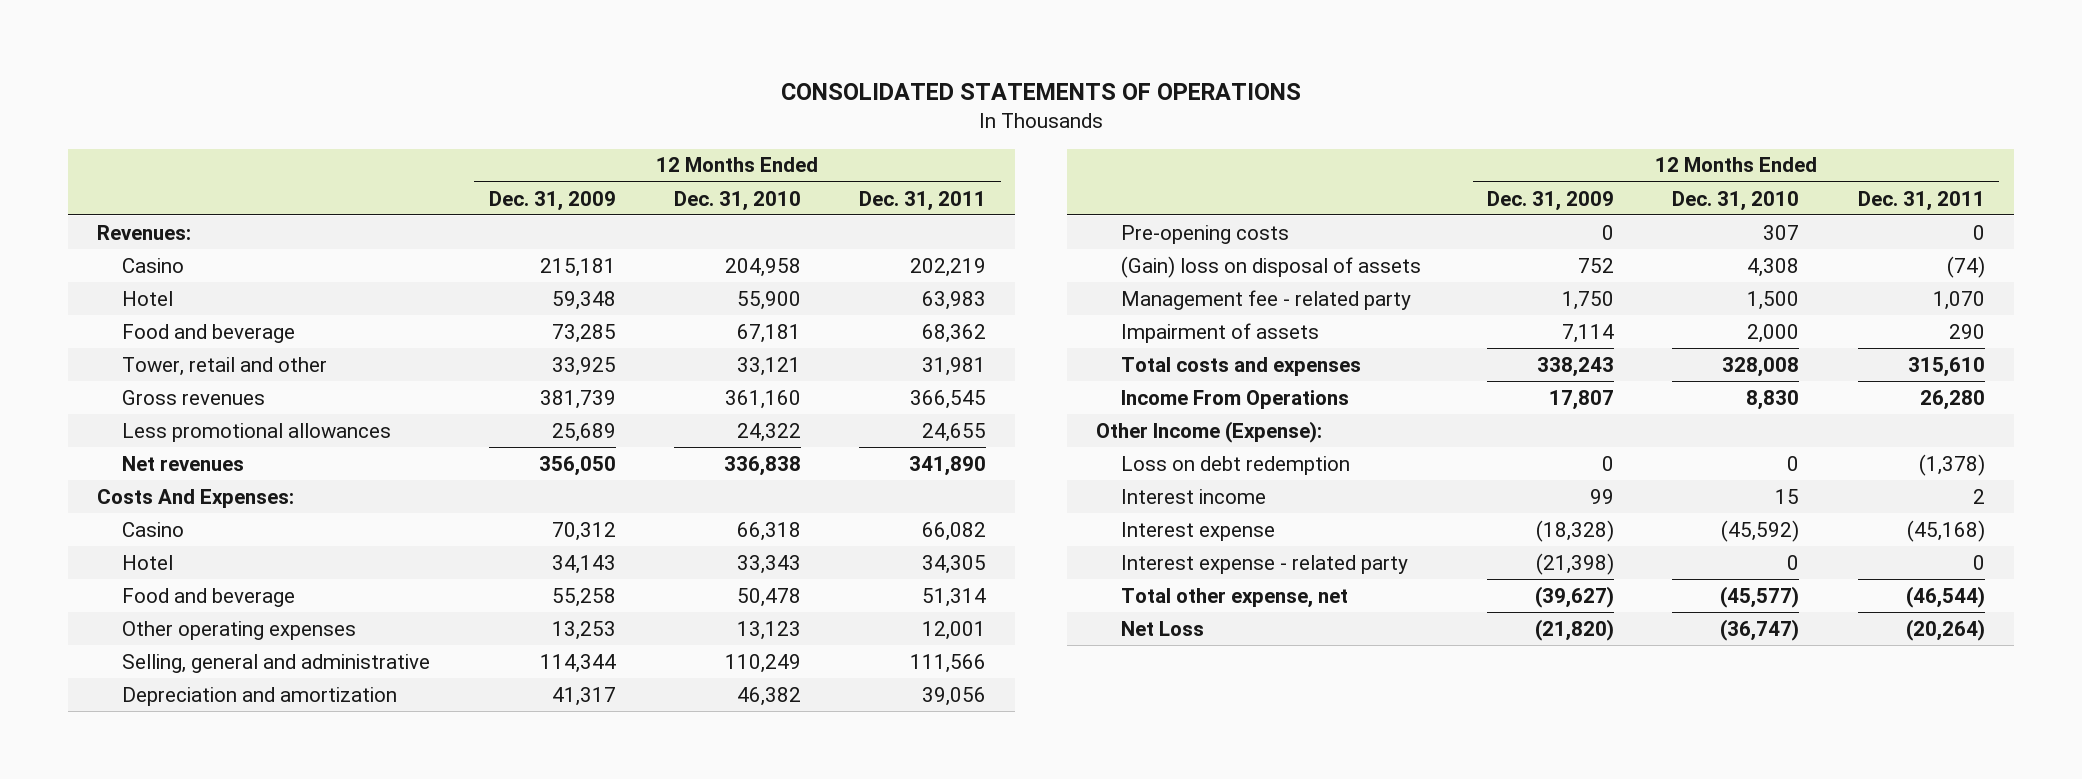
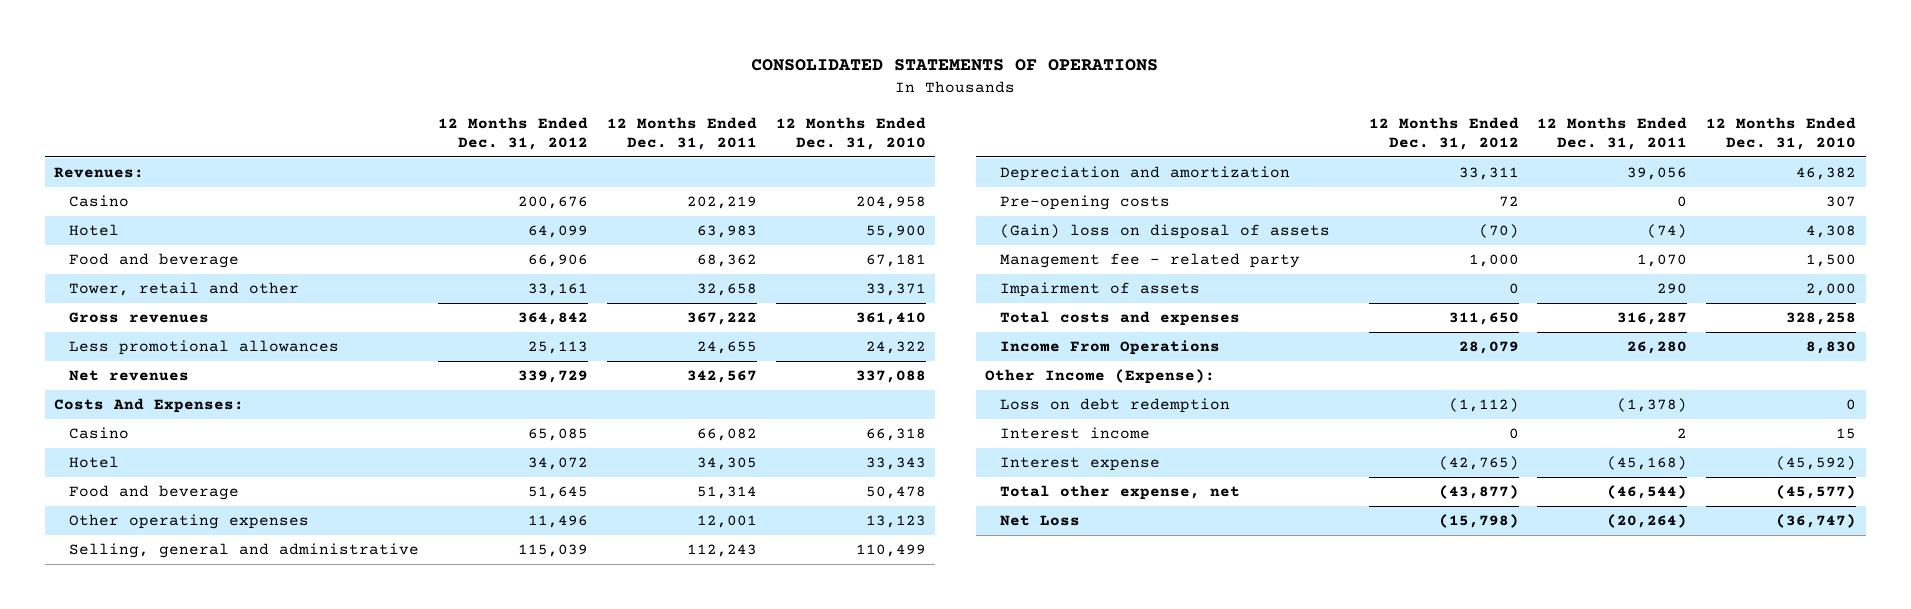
[488,190,616,211] Dec. 31, 2009 -> none
none -> [437,116,588,151] 12 Months Ended Dec. 31, 2012
[736,356,801,376] 33,121 -> [865,283,926,297] 33,371
[922,356,987,376] 31,981 -> [696,283,757,297] 32,658
[724,389,801,409] 361,160 -> [855,312,926,326] 361,410
[910,389,987,409] 366,545 -> [686,312,757,326] 367,222
[723,455,801,476] 336,838 -> [855,370,926,384] 337,088
[909,455,987,476] 341,890 -> [686,370,757,384] 342,567
[724,653,801,673] 110,249 -> [855,544,926,558] 110,499
[910,653,987,673] 111,566 -> [686,544,757,558] 112,243
[1722,356,1800,377] 328,008 -> [1786,312,1857,326] 328,258
[1907,356,1985,377] 315,610 -> [1617,312,1688,326] 316,287
[1120,554,1408,574] Interest expense - related party -> none

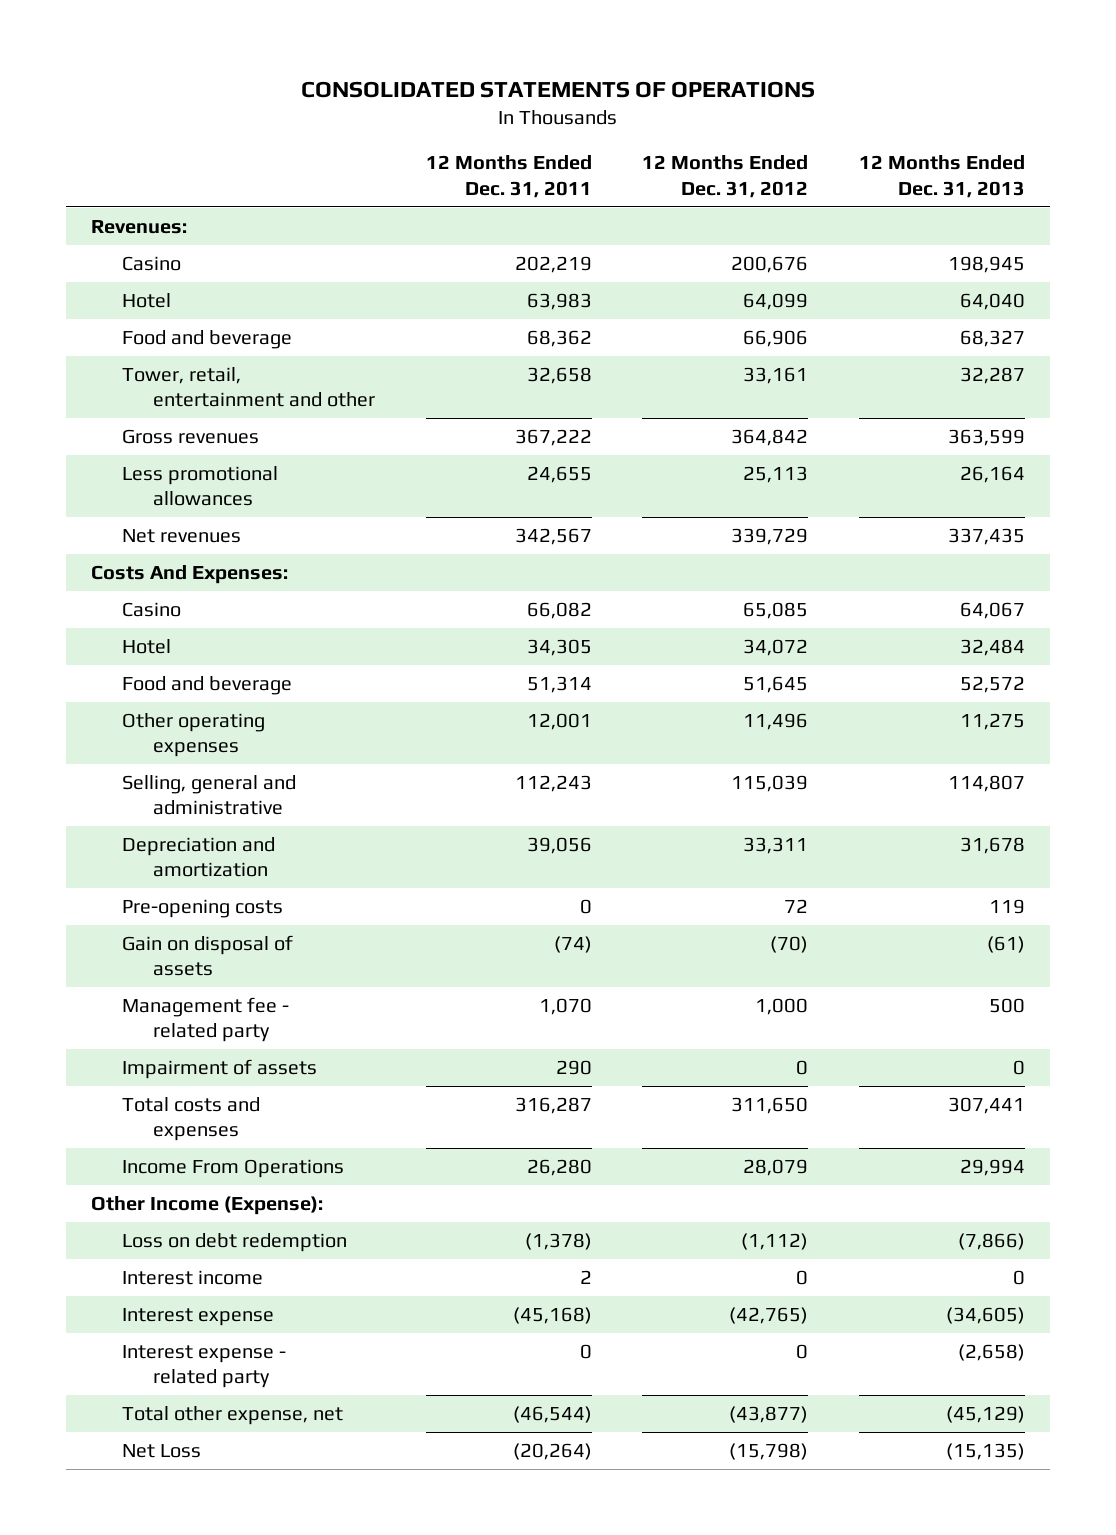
[775,116,926,151] 12 Months Ended Dec. 31, 2010 -> none
none -> [858,155,1025,198] 12 Months Ended Dec. 31, 2013
[68,282,299,297] Tower, retail and other -> [122,367,376,408] Tower, retail, entertainment and other
[999,224,1330,240] (Gain) loss on disposal of assets -> [122,935,294,977] Gain on disposal of assets
none -> [122,1345,287,1389] Interest expense - related party

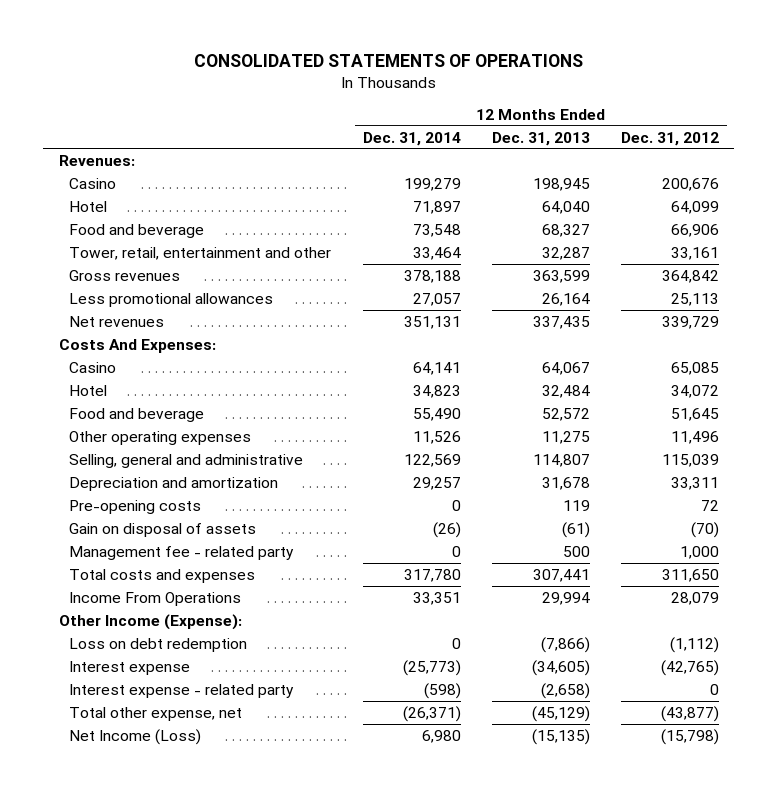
[425,155,592,198] 12 Months Ended Dec. 31, 2011 -> none
none -> [362,131,461,146] Dec. 31, 2014
[122,1059,318,1080] Impairment of assets -> none
[122,1270,264,1286] Interest income -> none
[122,1444,202,1459] Net Loss -> [69,728,202,745] Net Income (Loss)

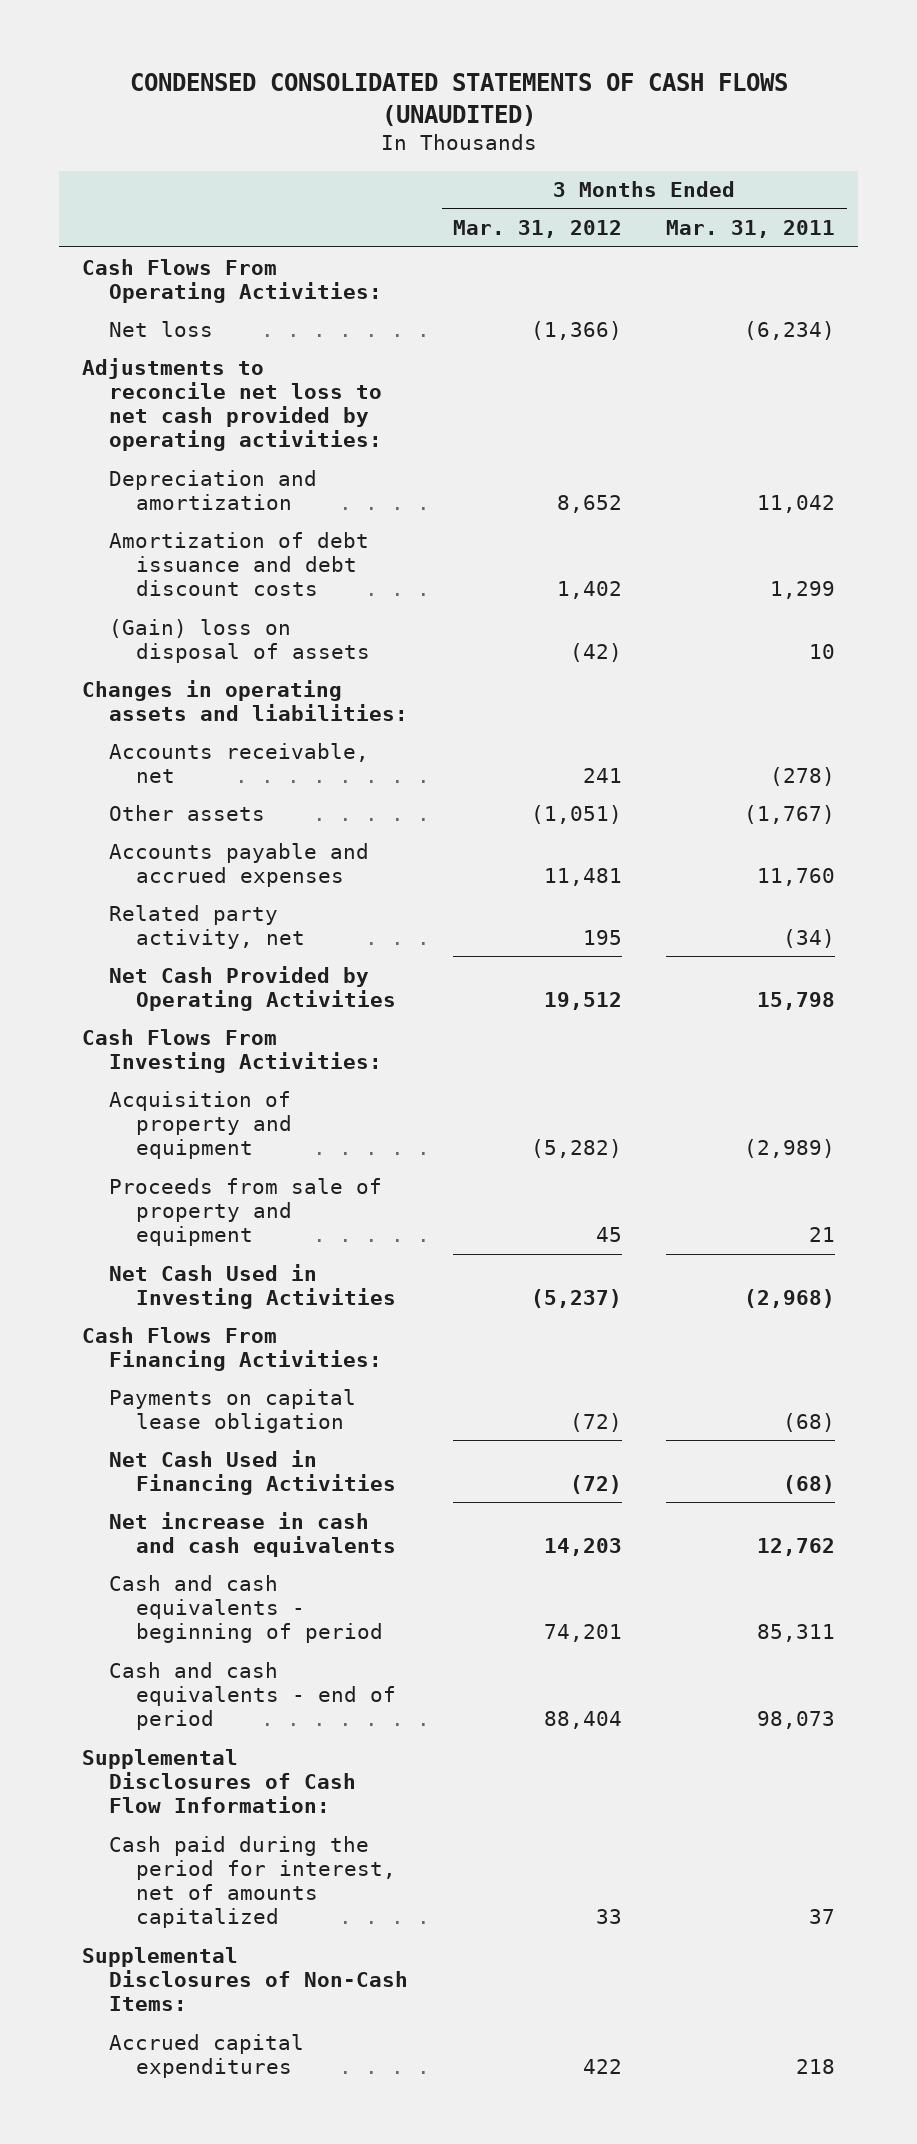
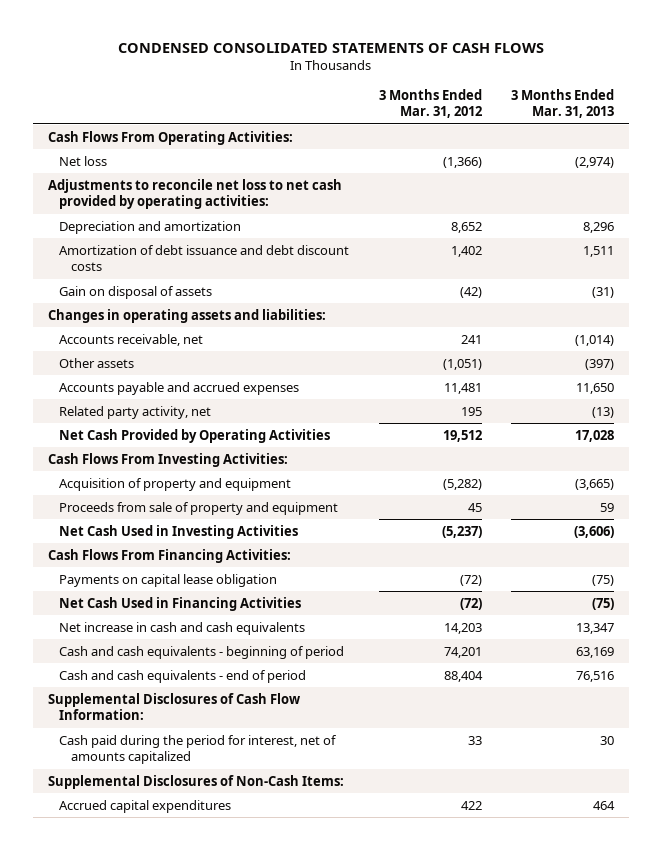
[129,73,788,126] CONDENSED CONSOLIDATED STATEMENTS OF CASH FLOWS (UNAUDITED) -> [117,42,544,53] CONDENSED CONSOLIDATED STATEMENTS OF CASH FLOWS
[666,220,836,239] Mar. 31, 2011 -> none
none -> [511,88,615,119] 3 Months Ended Mar. 31, 2013
[108,618,371,663] (Gain) loss on disposal of assets -> [59,285,213,299] Gain on disposal of assets

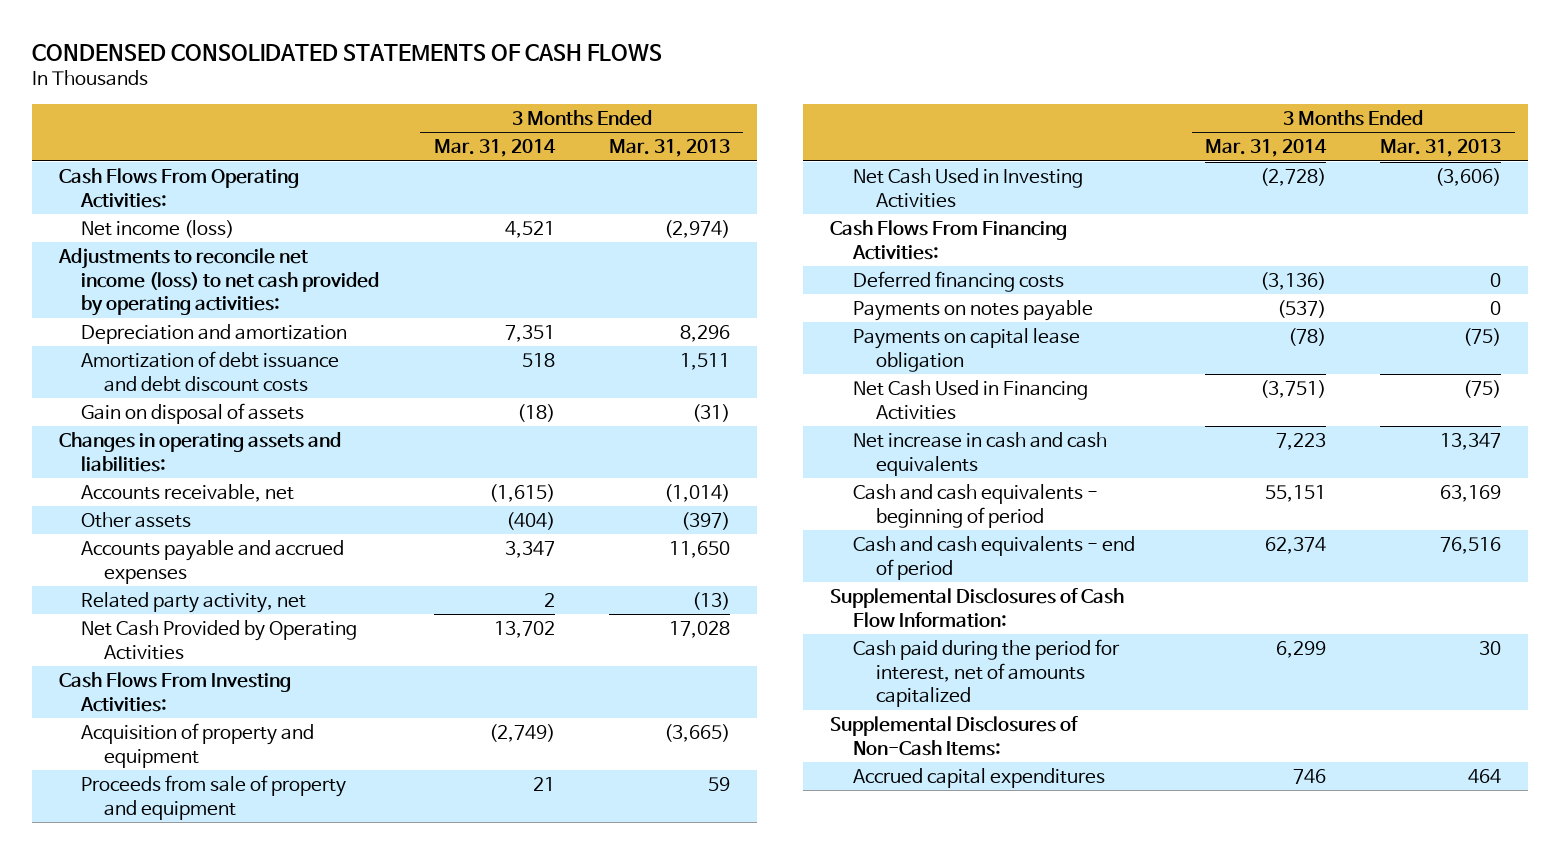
[378,88,482,119] 3 Months Ended Mar. 31, 2012 -> none
none -> [433,139,556,158] Mar. 31, 2014
[59,155,108,166] Net loss -> [81,219,235,238] Net income (loss)
[47,178,342,210] Adjustments to reconcile net loss to net cash provided by operating activities: -> [57,247,380,317] Adjustments to reconcile net income (loss) to net cash provided by operating activities:
none -> [852,270,1064,292] Deferred financing costs
none -> [852,299,1093,321] Payments on notes payable

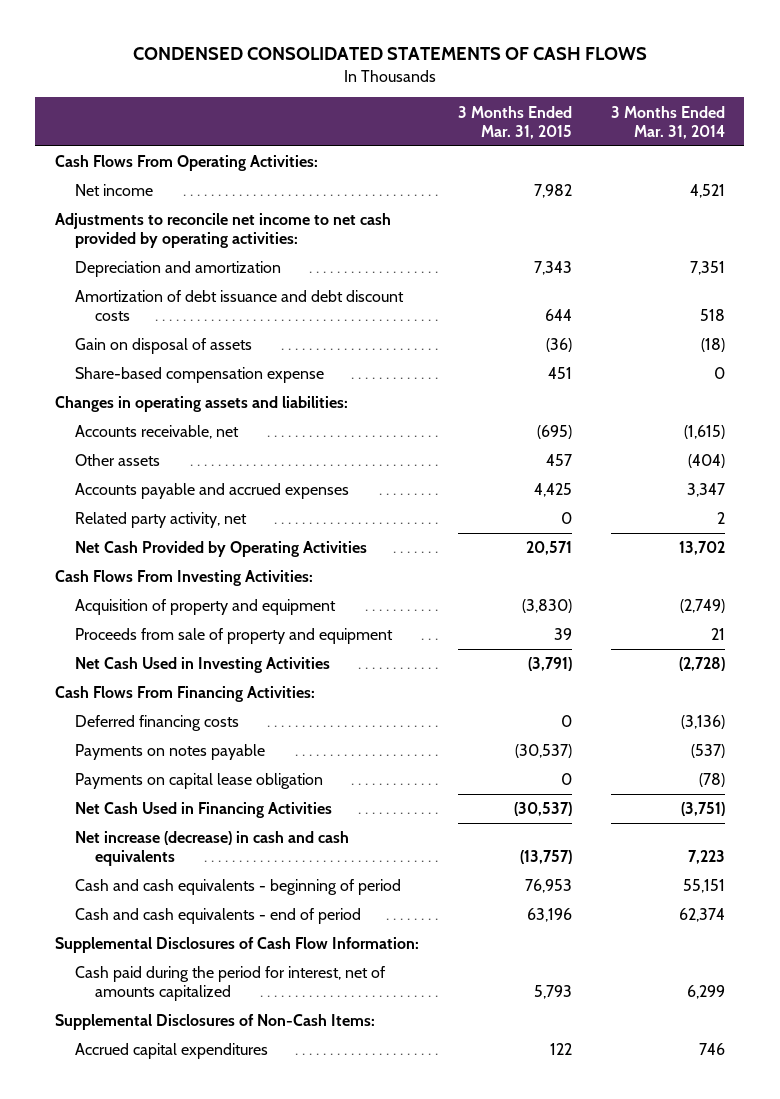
[608,139,730,158] Mar. 31, 2013 -> none
none -> [457,105,572,139] 3 Months Ended Mar. 31, 2015
[81,219,235,238] Net income (loss) -> [74,184,153,197] Net income
[57,247,380,317] Adjustments to reconcile net income (loss) to net cash provided by operating activities: -> [54,213,391,249] Adjustments to reconcile net income to net cash provided by operating activities:
none -> [74,367,324,384] Share-based compensation expense
[852,431,1107,476] Net increase in cash and cash equivalents -> [74,831,349,867] Net increase (decrease) in cash and cash equivalents

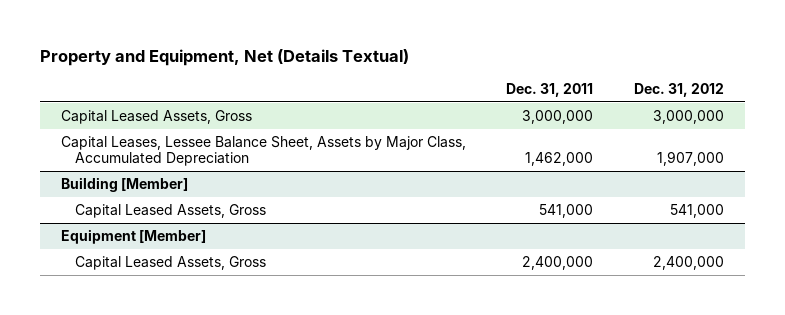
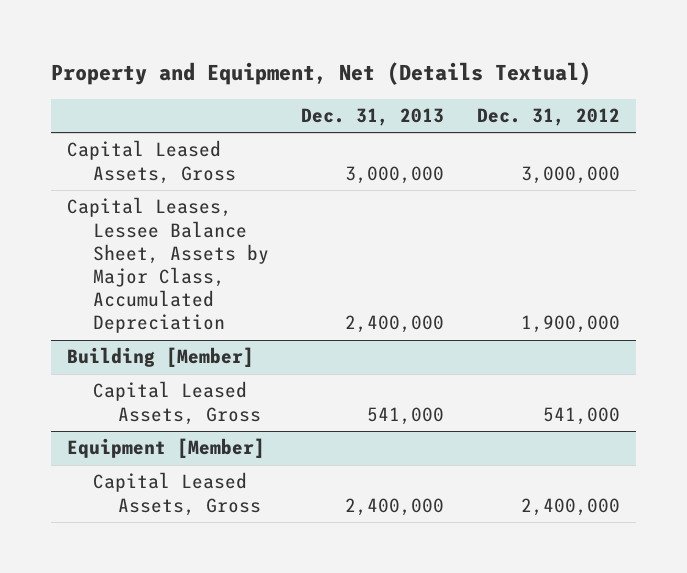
[506,83,594,98] Dec. 31, 2011 -> none
none -> [301,108,445,127] Dec. 31, 2013
[657,151,725,167] 1,907,000 -> [520,315,620,334] 1,900,000

